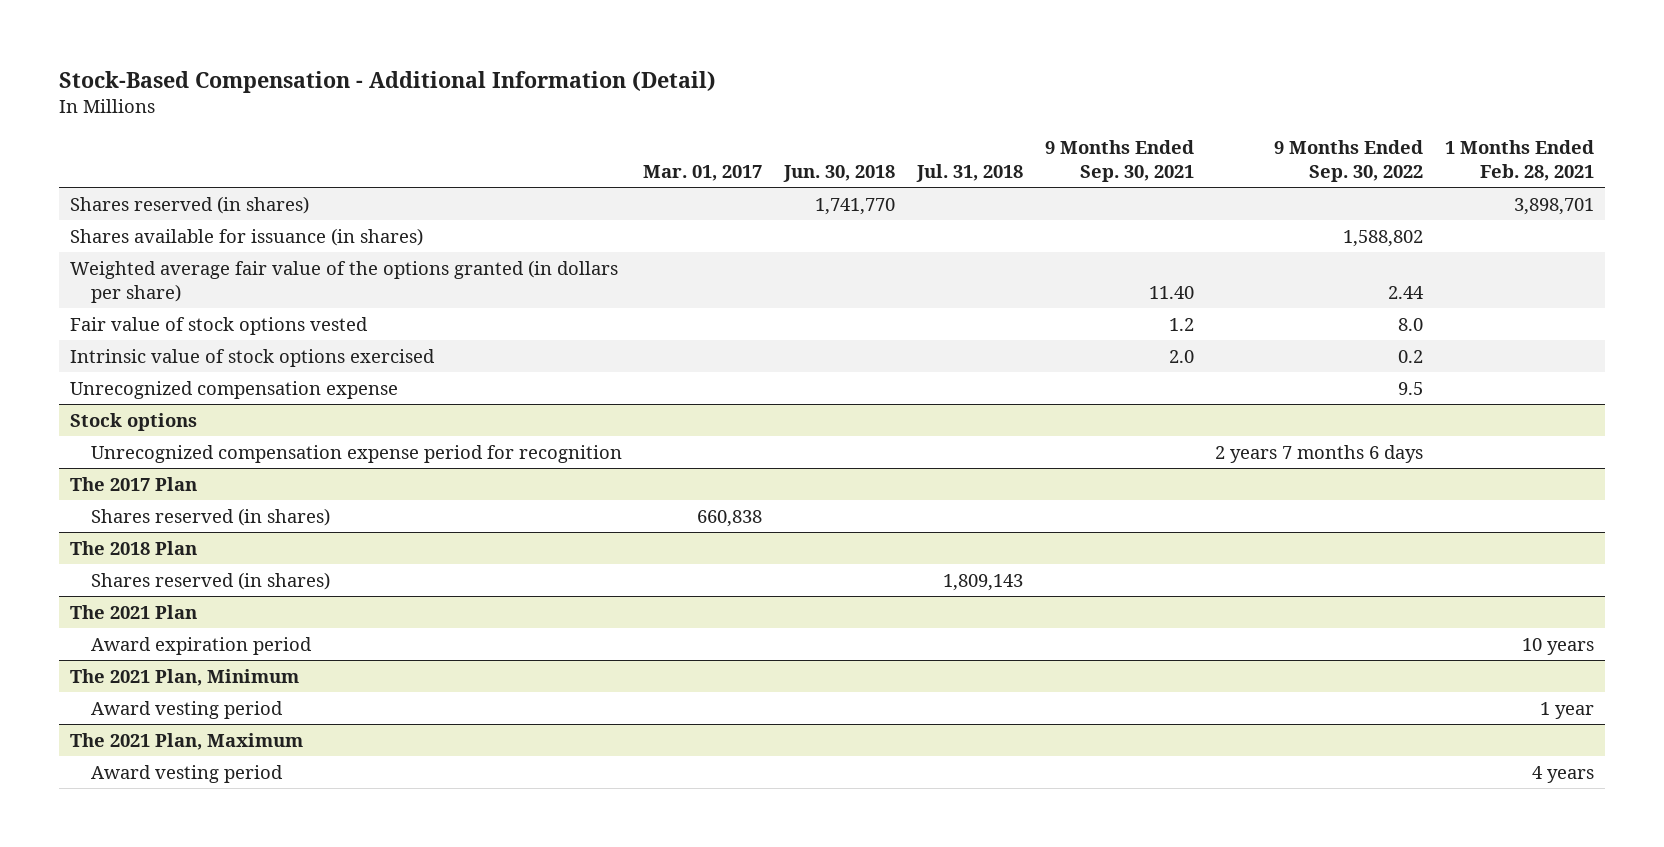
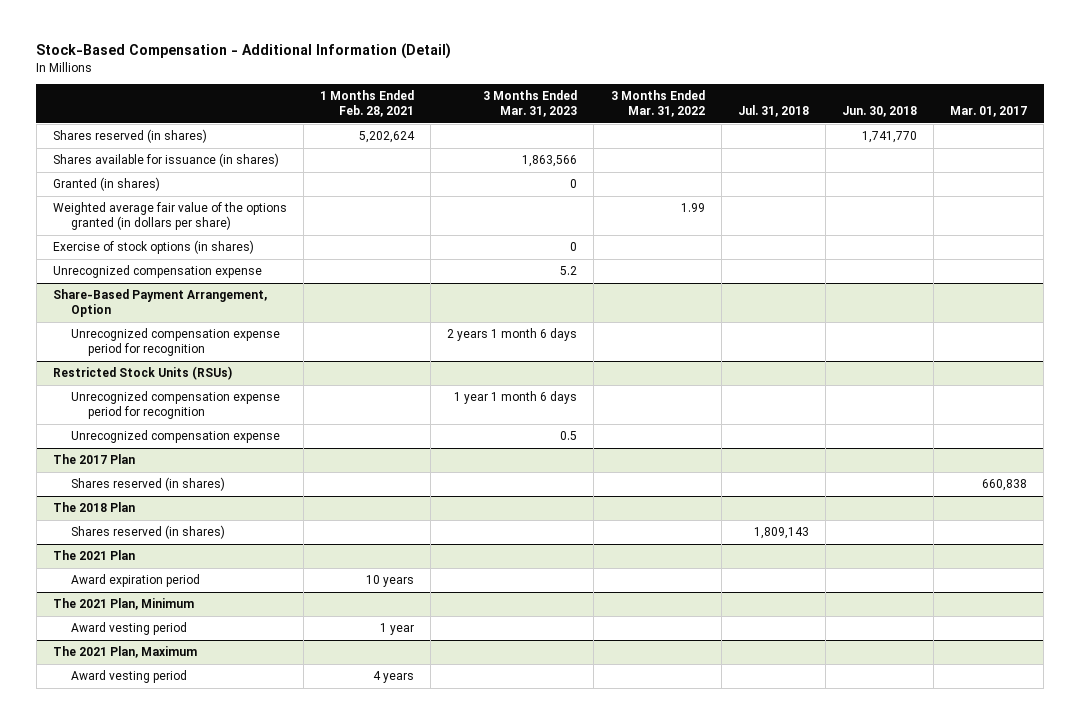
[1044,140,1194,183] 9 Months Ended Sep. 30, 2021 -> none
[1274,140,1424,183] 9 Months Ended Sep. 30, 2022 -> none
none -> [483,90,578,118] 3 Months Ended Mar. 31, 2023
none -> [610,90,705,118] 3 Months Ended Mar. 31, 2022
[1514,197,1595,215] 3,898,701 -> [359,131,416,144] 5,202,624
none -> [52,177,160,192] Granted (in shares)
[69,316,368,335] Fair value of stock options vested -> none
[69,348,435,367] Intrinsic value of stock options exercised -> none
none -> [52,240,254,255] Exercise of stock options (in shares)
[69,412,197,431] Stock options -> [52,289,267,318] Share-Based Payment Arrangement, Option
none -> [52,366,232,381] Restricted Stock Units (RSUs)
none -> [70,391,280,420] Unrecognized compensation expense period for recognition
none -> [70,430,280,444] Unrecognized compensation expense

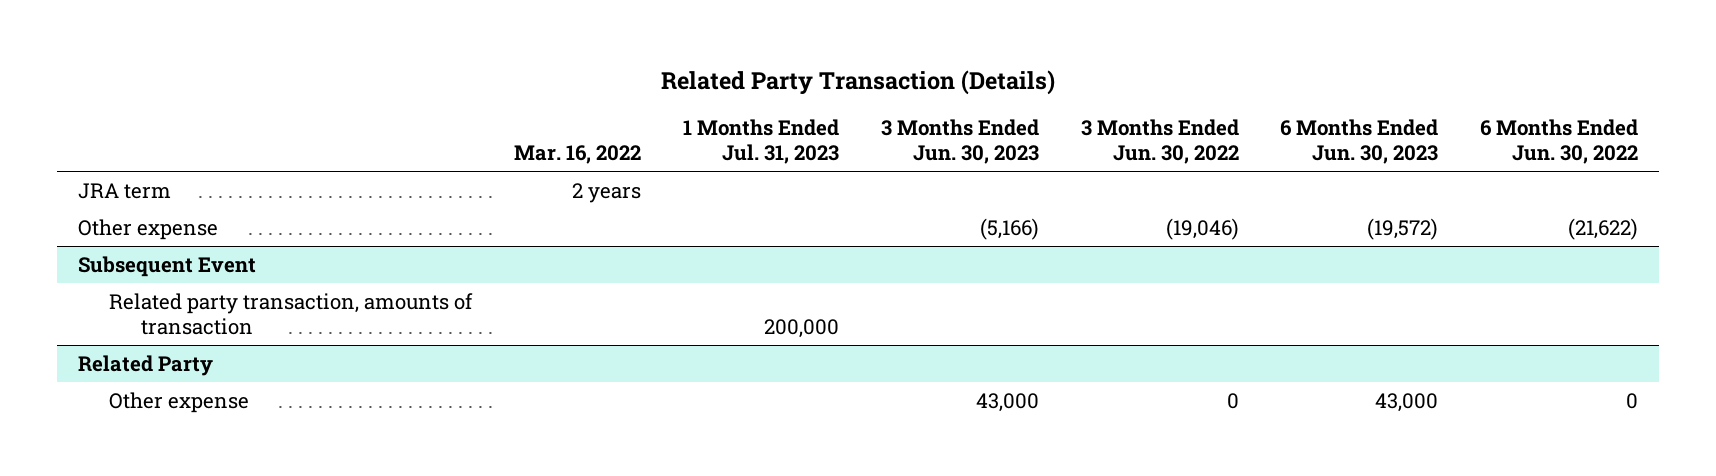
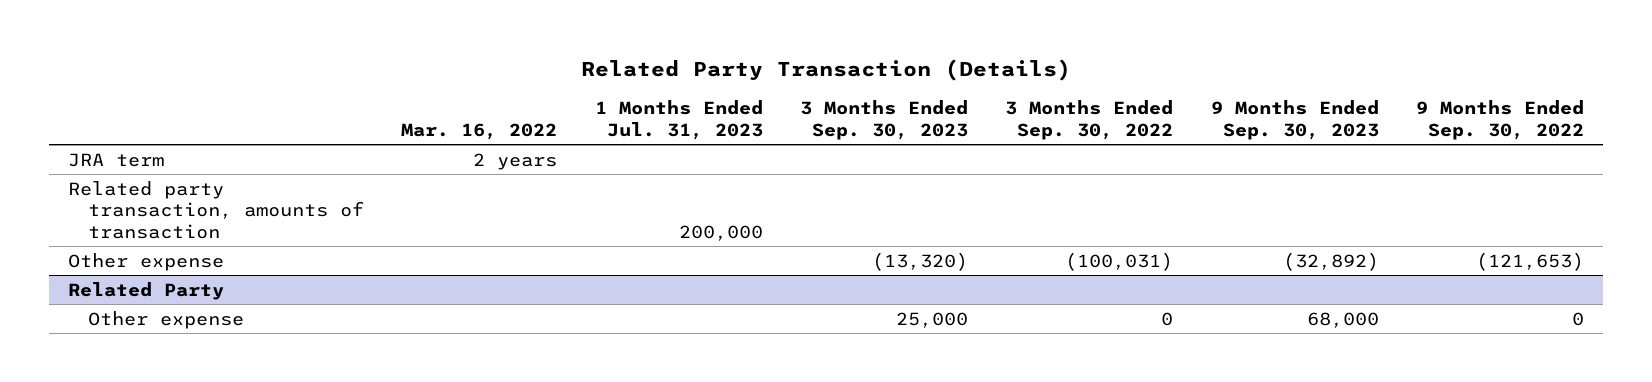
[880,118,1039,165] 3 Months Ended Jun. 30, 2023 -> none
[1080,118,1239,165] 3 Months Ended Jun. 30, 2022 -> none
[1280,118,1439,165] 6 Months Ended Jun. 30, 2023 -> none
[1480,118,1639,165] 6 Months Ended Jun. 30, 2022 -> none
none -> [800,100,969,140] 3 Months Ended Sep. 30, 2023
none -> [1005,100,1174,140] 3 Months Ended Sep. 30, 2022
none -> [1210,100,1379,140] 9 Months Ended Sep. 30, 2023
none -> [1415,100,1584,140] 9 Months Ended Sep. 30, 2022
none -> [67,180,365,239] Related party transaction, amounts of transaction
[78,255,257,277] Subsequent Event -> none
[109,292,474,336] Related party transaction, amounts of transaction -> none

